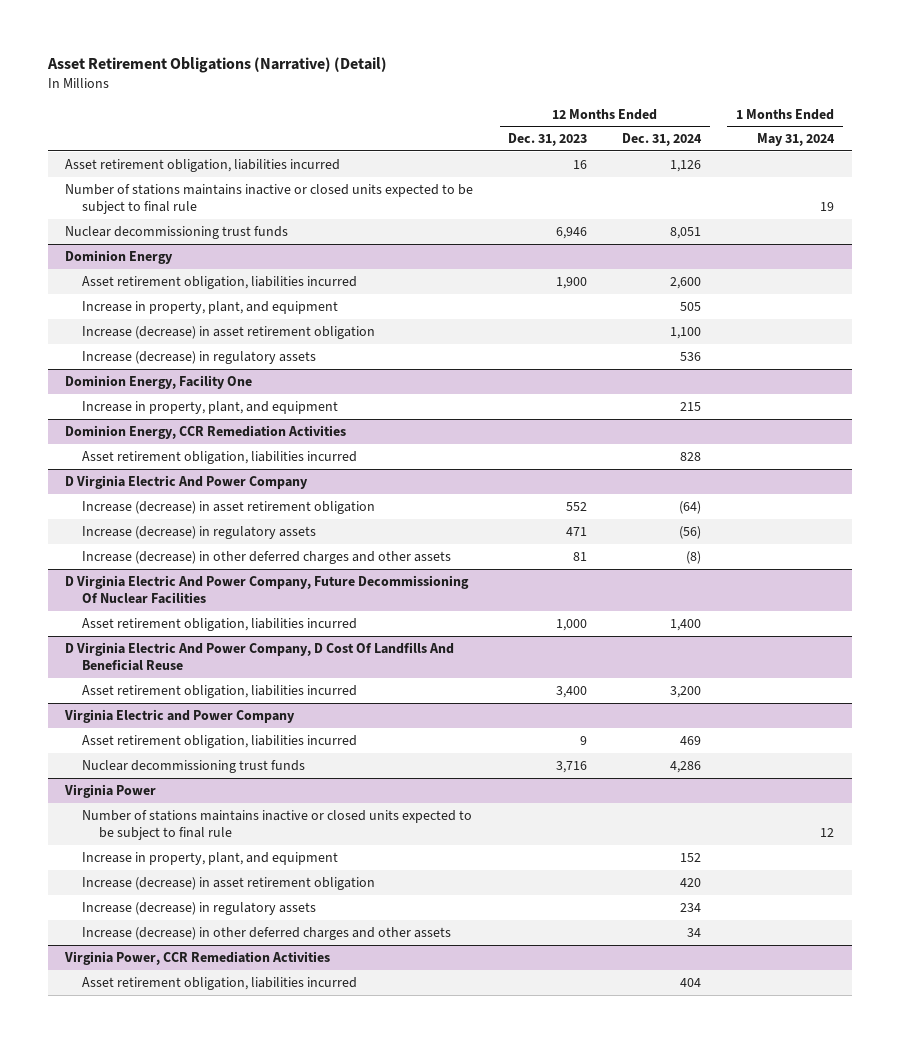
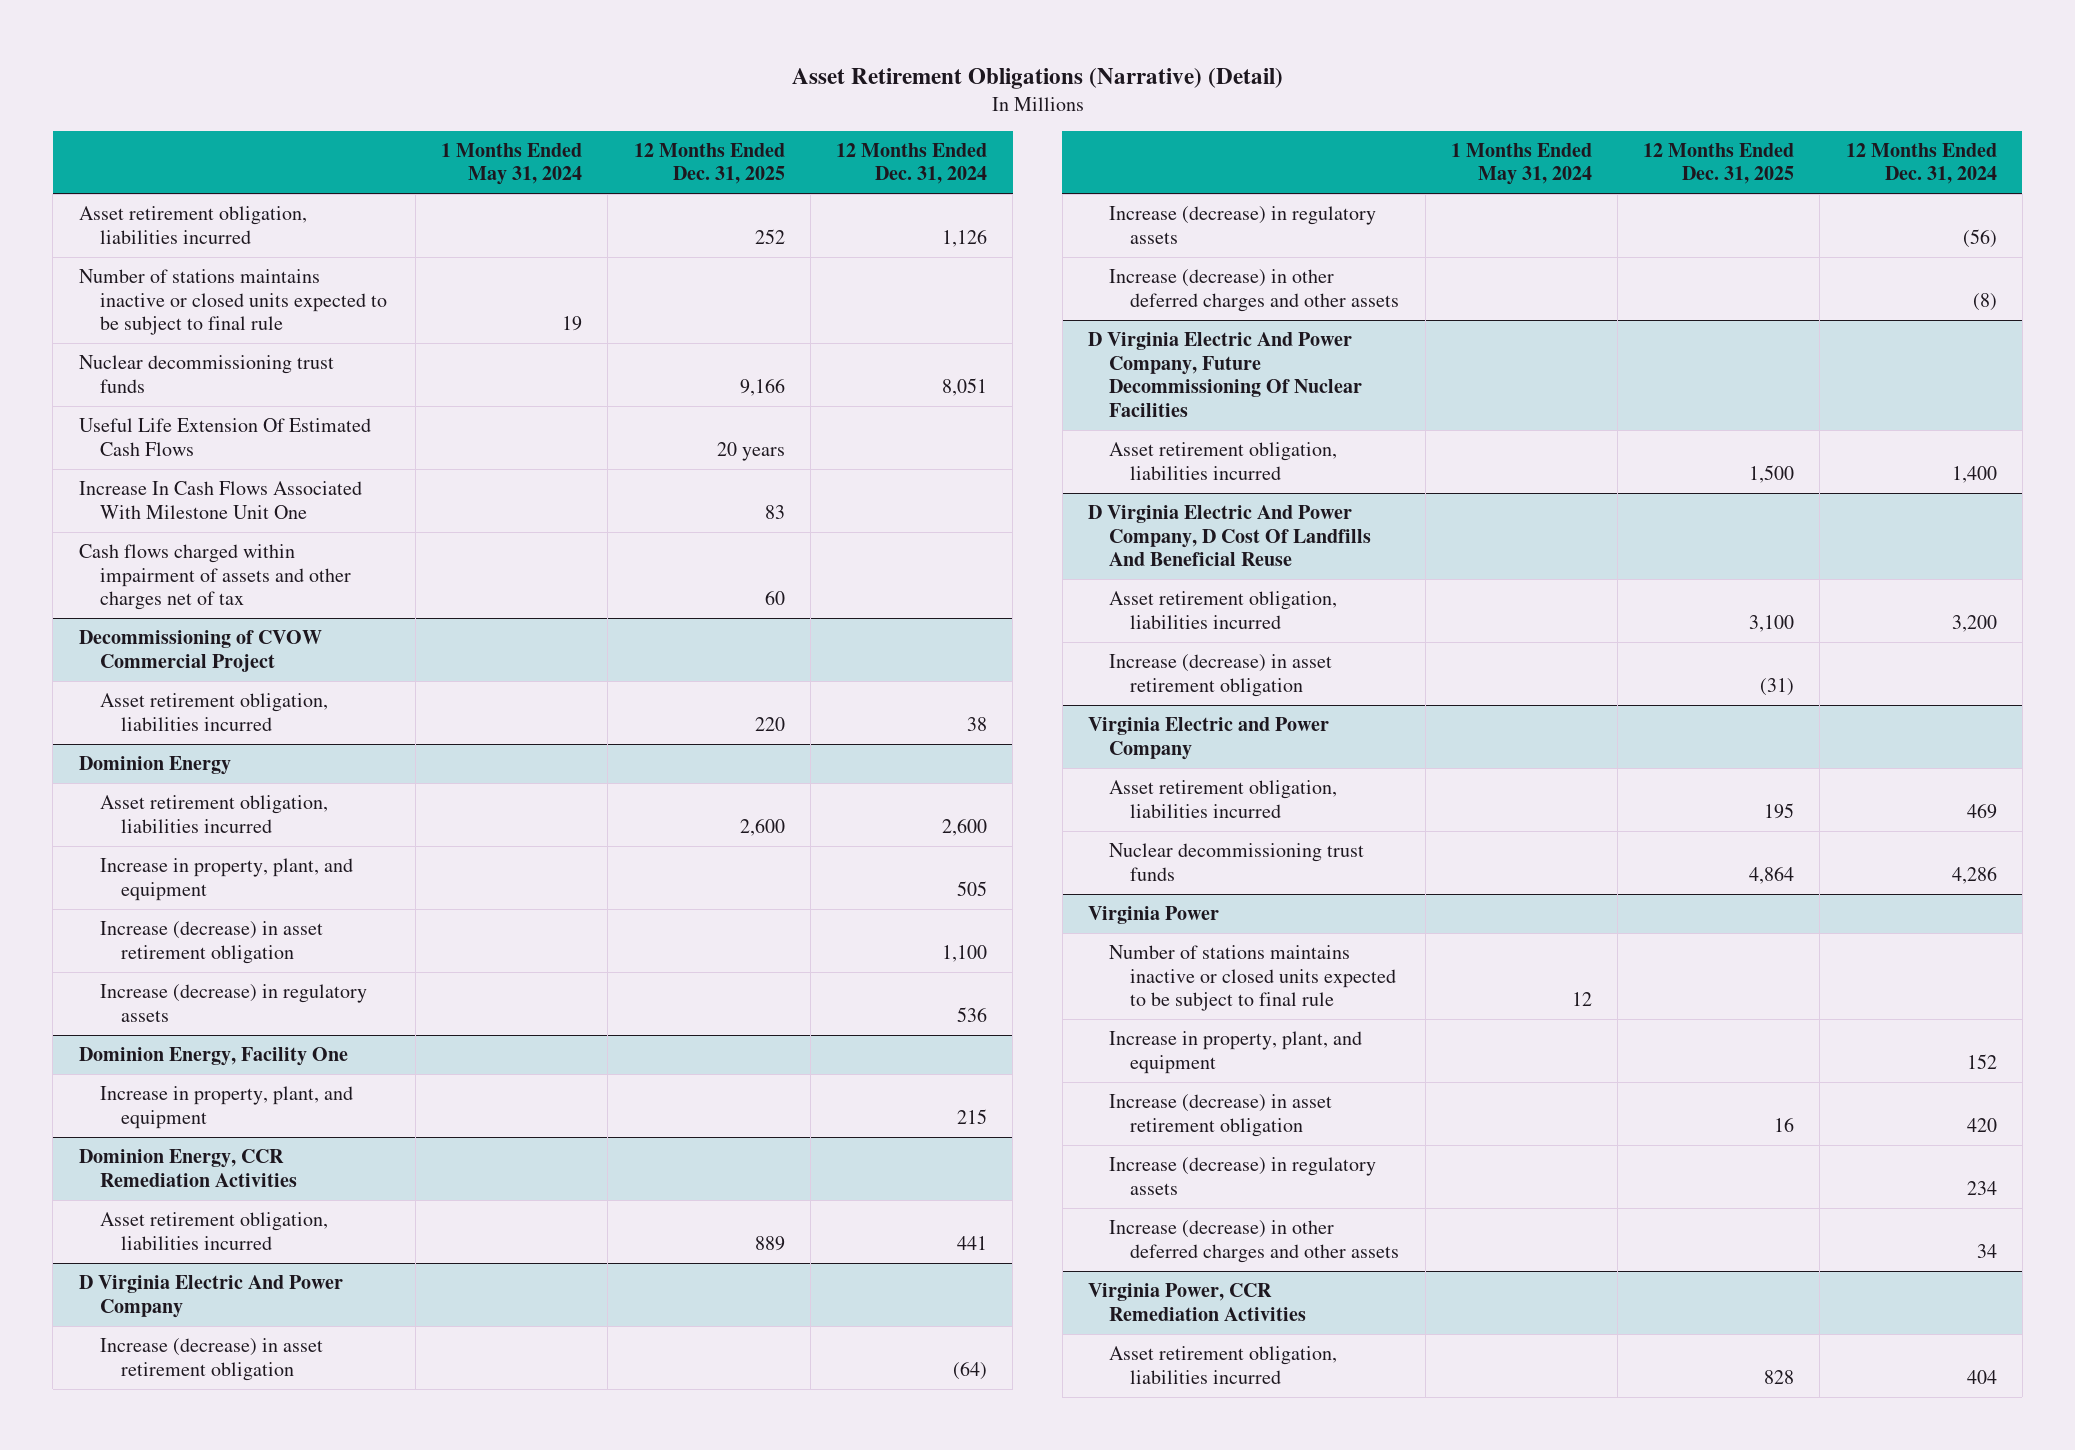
[508,133,588,147] Dec. 31, 2023 -> none
none -> [633,142,785,185] 12 Months Ended Dec. 31, 2025
none -> [78,418,371,456] Useful Life Extension Of Estimated Cash Flows
none -> [78,481,362,519] Increase In Cash Flows Associated With Milestone Unit One
none -> [78,544,351,611] Cash flows charged within impairment of assets and other charges net of tax
none -> [78,630,322,672] Decommissioning of CVOW Commercial Project
none -> [99,693,328,731] Asset retirement obligation, liabilities incurred
[680,451,702,461] 828 -> [956,1235,987,1250] 441
none -> [1109,654,1333,697] Increase (decrease) in asset retirement obligation

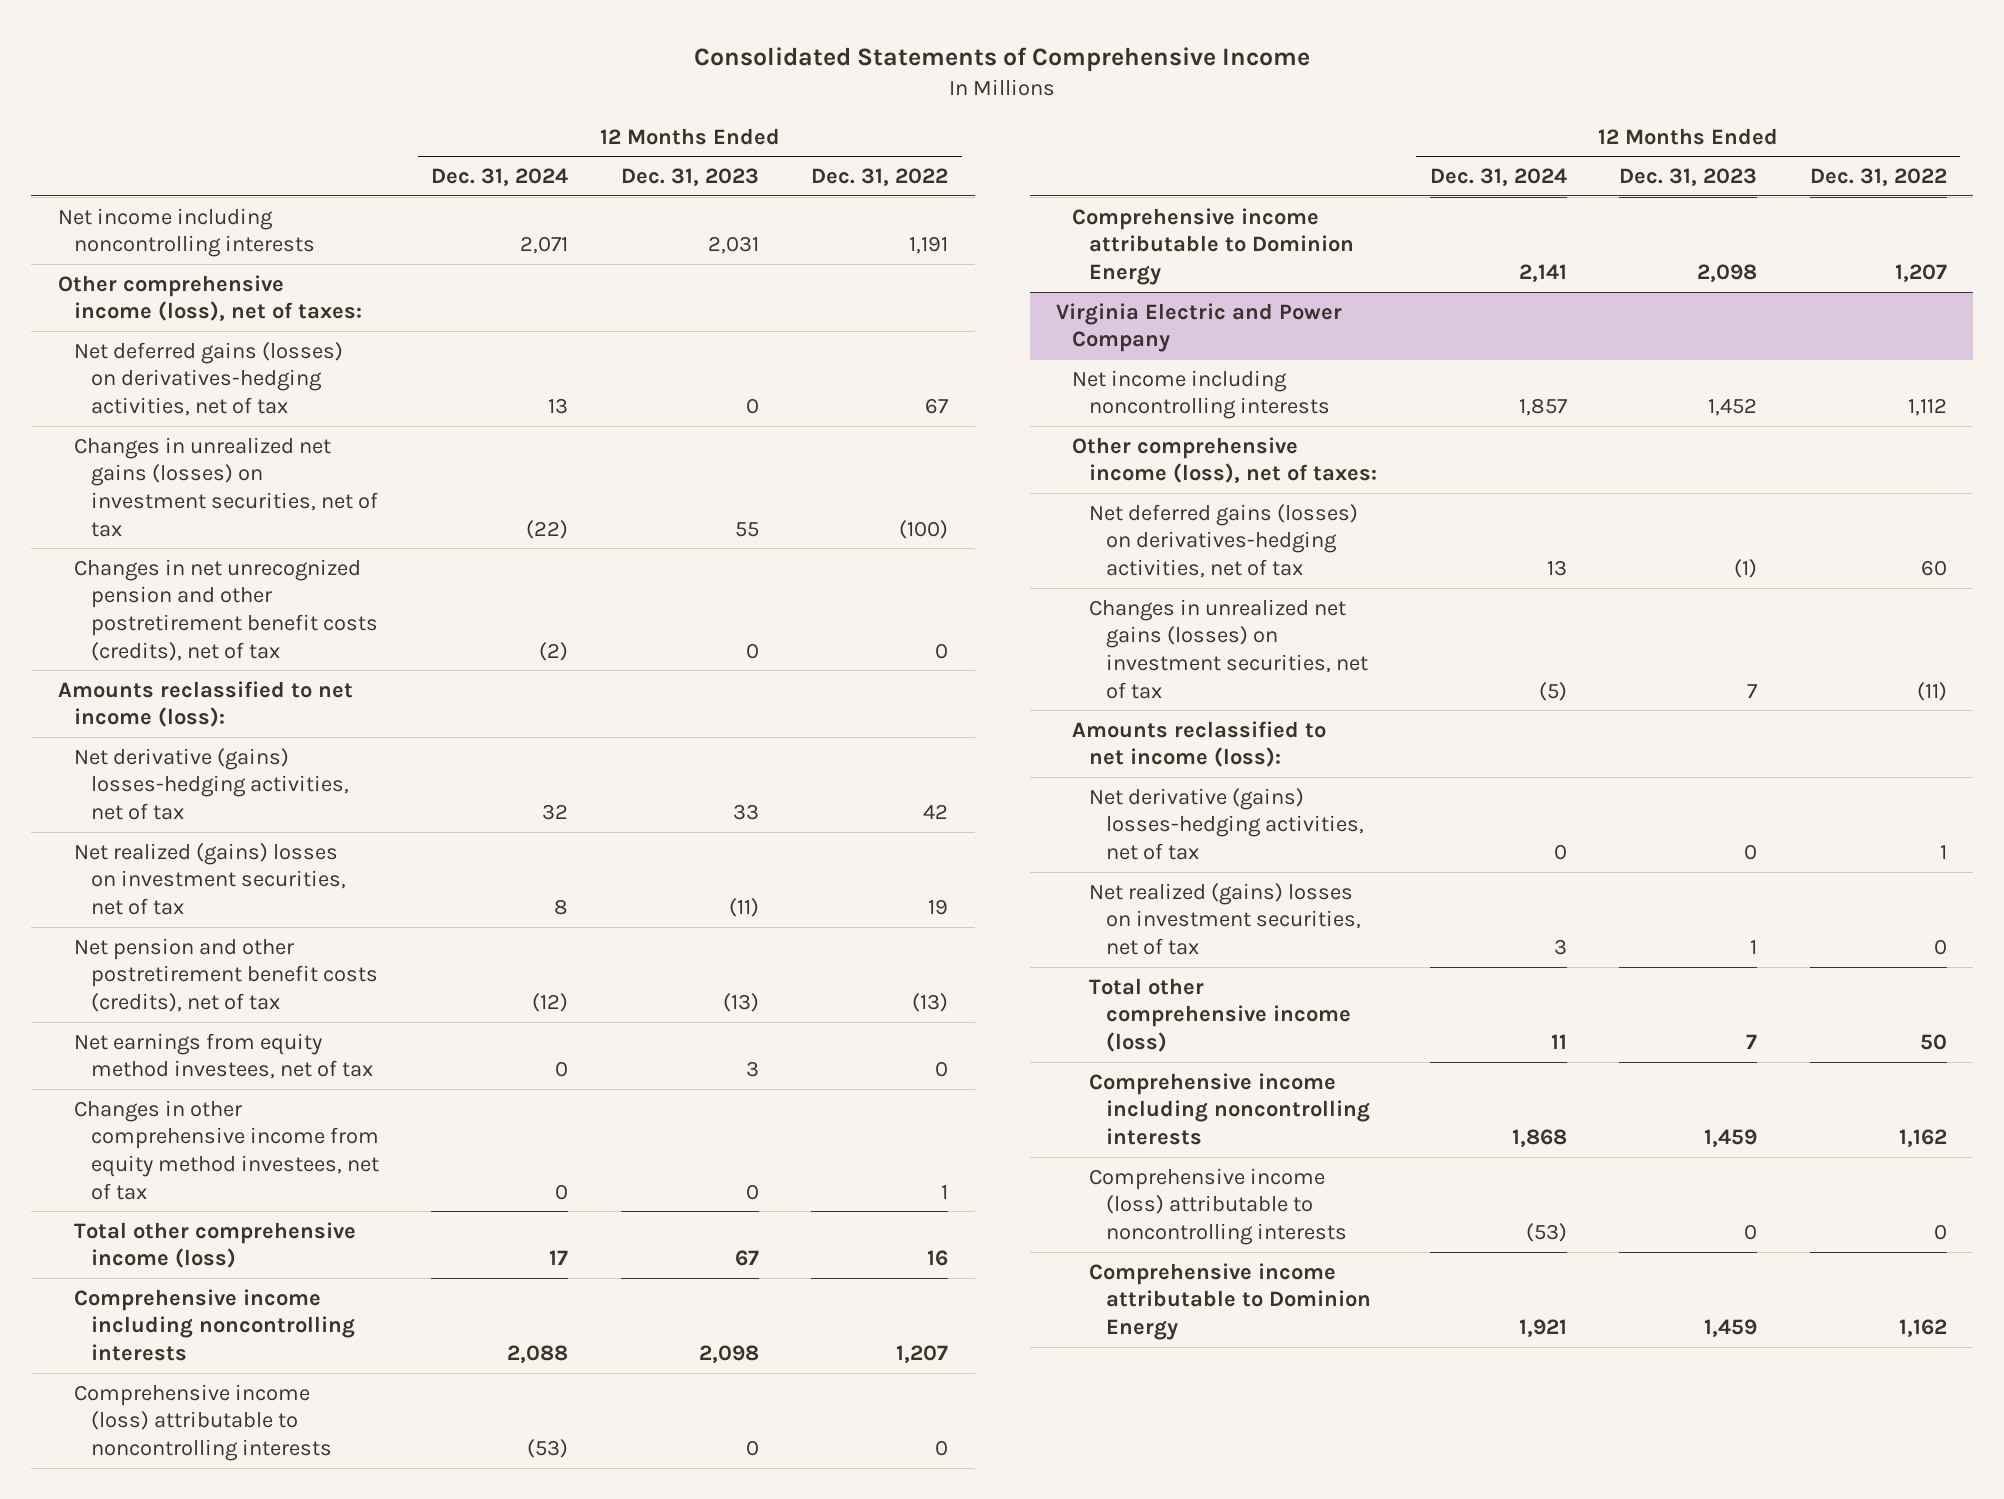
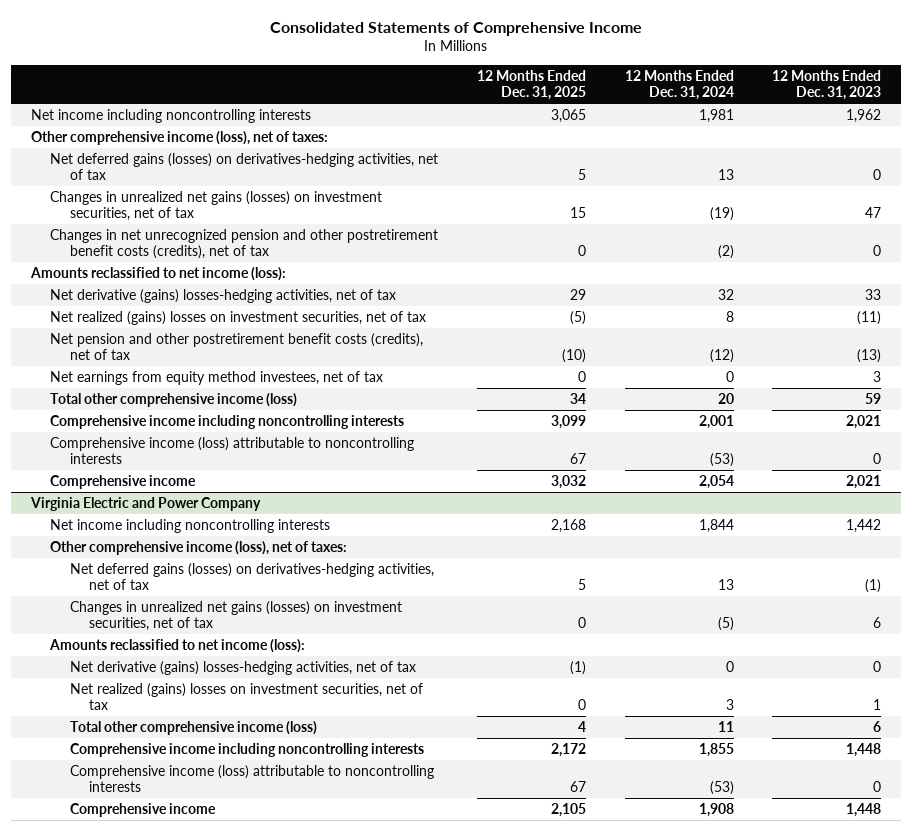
[811,168,949,187] Dec. 31, 2022 -> none
none -> [477,70,587,101] 12 Months Ended Dec. 31, 2025
[520,236,569,255] 2,071 -> [698,108,734,123] 1,981
[707,236,759,255] 2,031 -> [846,108,882,123] 1,962
[526,519,569,539] (22) -> [709,206,734,221] (19)
[734,521,759,537] 55 -> [865,206,882,218] 47
[74,1099,379,1200] Changes in other comprehensive income from equity method investees, net of tax -> none
[549,1250,569,1266] 17 -> [717,392,734,404] 20
[734,1250,759,1267] 67 -> [865,392,882,404] 59
[507,1344,569,1363] 2,088 -> [698,414,734,429] 2,001
[698,1344,759,1363] 2,098 -> [846,414,882,429] 2,021
[1072,207,1355,285] Comprehensive income attributable to Dominion Energy -> [50,474,197,489] Comprehensive income
[1518,263,1567,282] 2,141 -> [698,474,734,489] 2,054
[1697,263,1758,282] 2,098 -> [846,474,882,489] 2,021
[1518,398,1567,417] 1,857 -> [698,518,734,533] 1,844
[1708,398,1758,417] 1,452 -> [846,518,882,533] 1,442
[1747,683,1758,698] 7 -> [873,616,882,628] 6
[1746,1033,1758,1049] 7 -> [873,720,882,732] 6
[1511,1128,1567,1147] 1,868 -> [698,742,734,757] 1,855
[1704,1128,1758,1147] 1,459 -> [846,742,882,757] 1,448
[1089,1262,1371,1340] Comprehensive income attributable to Dominion Energy -> [69,802,216,817] Comprehensive income
[1518,1318,1567,1337] 1,921 -> [698,802,734,817] 1,908
[1704,1318,1758,1337] 1,459 -> [846,802,882,817] 1,448

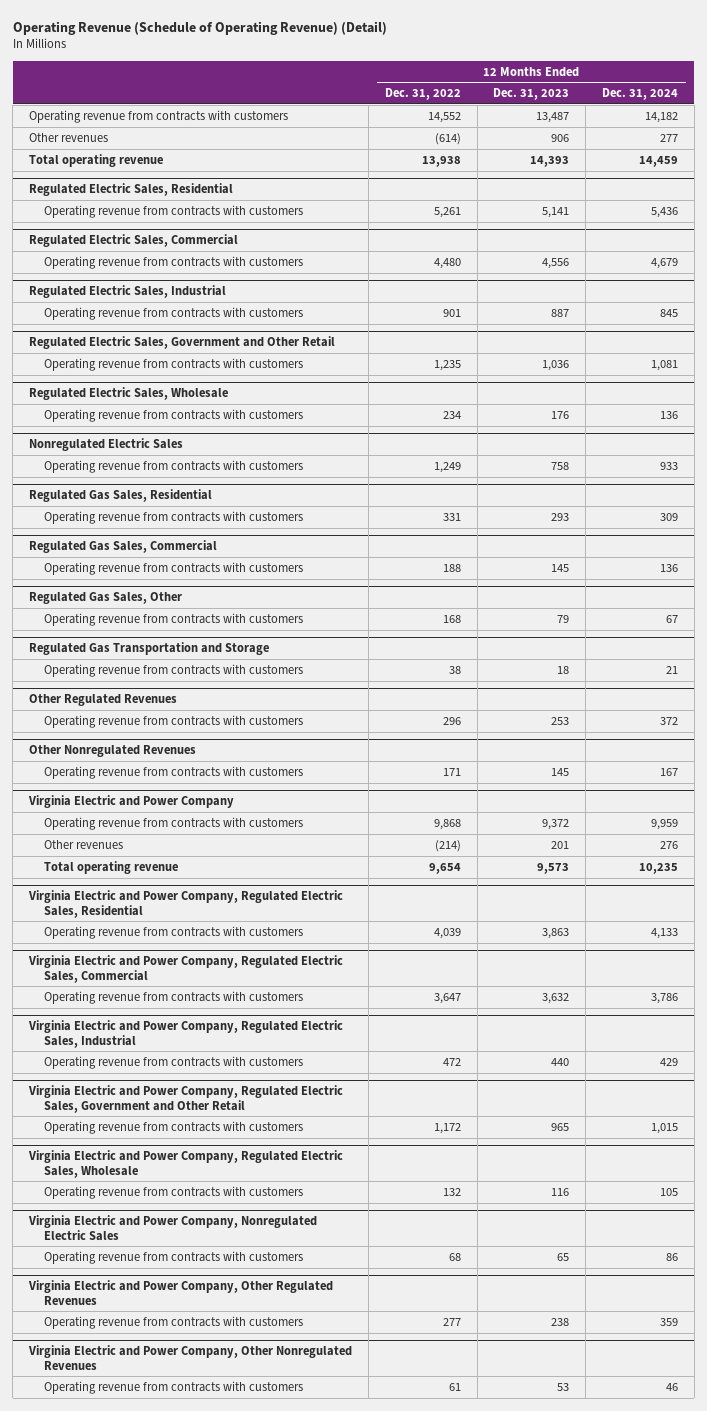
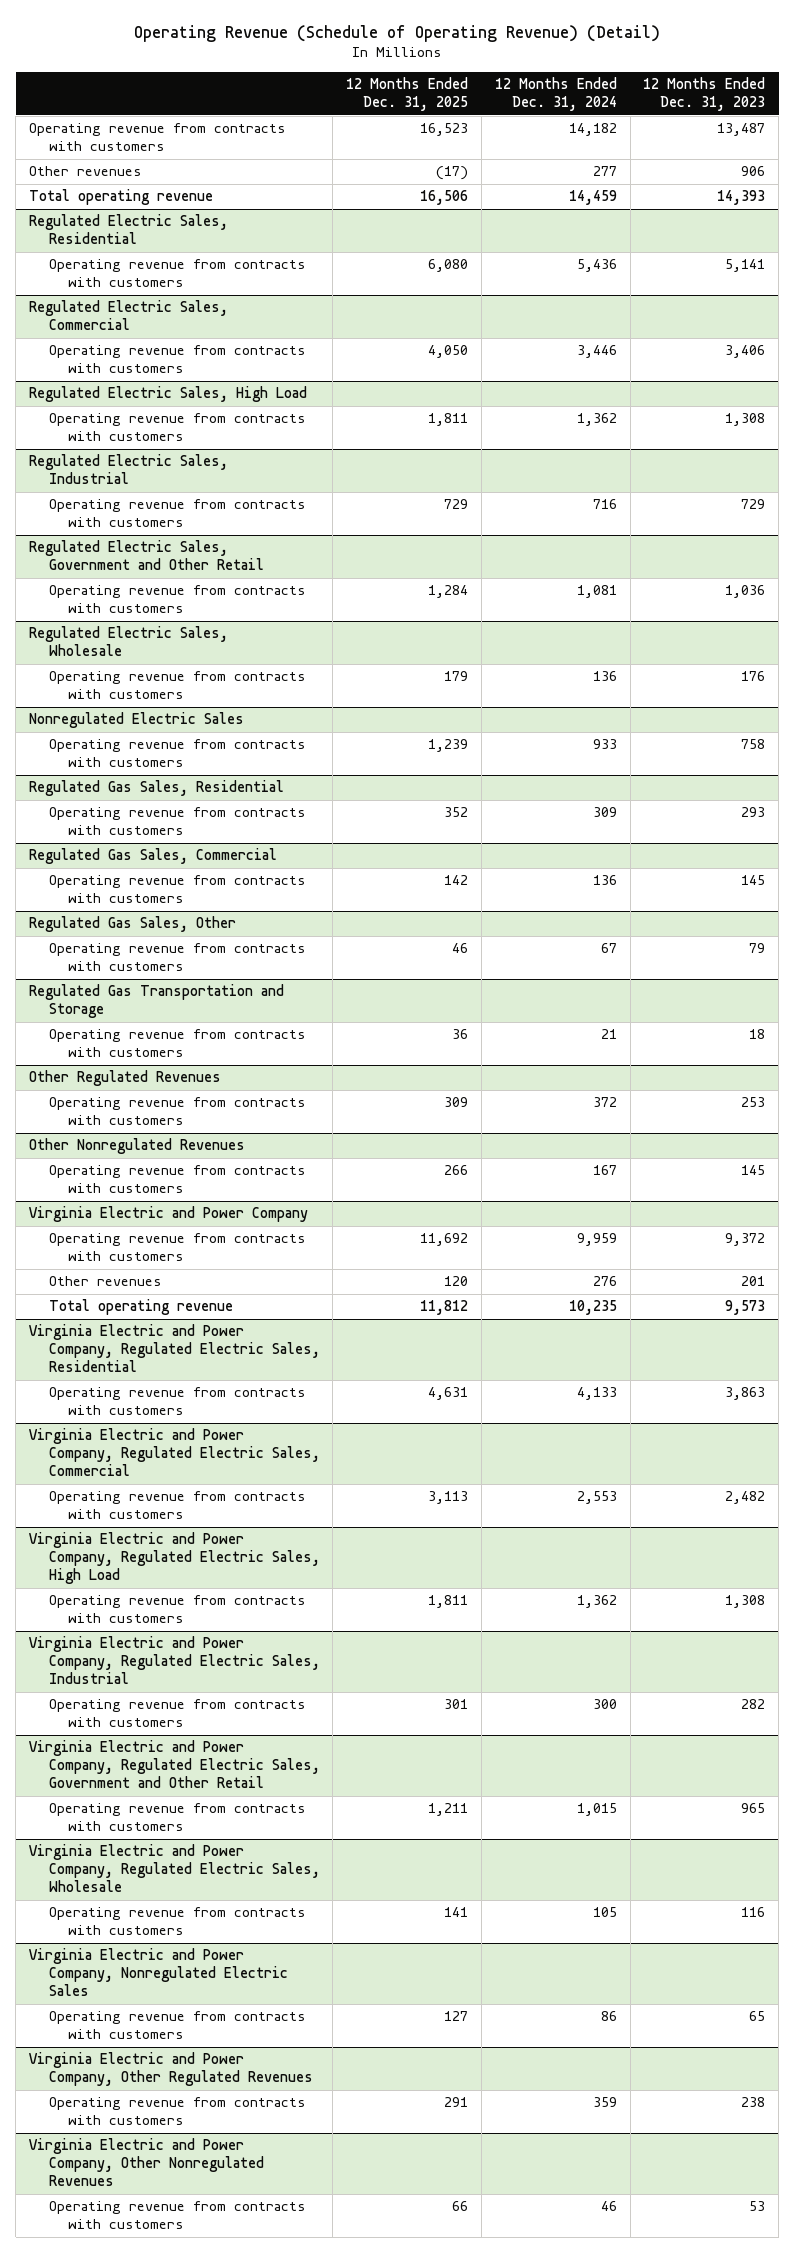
[384,88,461,101] Dec. 31, 2022 -> none
none -> [346,77,469,112] 12 Months Ended Dec. 31, 2025
[542,257,570,269] 4,556 -> [725,345,766,359] 3,406
[650,257,678,269] 4,679 -> [576,345,617,359] 3,446
none -> [29,386,308,403] Regulated Electric Sales, High Load
none -> [48,413,306,442] Operating revenue from contracts with customers
[551,308,570,317] 887 -> [741,499,766,510] 729
[659,308,678,317] 845 -> [592,499,617,510] 716
[542,992,570,1004] 3,632 -> [725,1491,766,1505] 2,482
[650,992,678,1004] 3,786 -> [576,1491,617,1505] 2,553
none -> [29,1532,320,1585] Virginia Electric and Power Company, Regulated Electric Sales, High Load
none -> [48,1595,306,1624] Operating revenue from contracts with customers
[551,1057,570,1066] 440 -> [741,1699,766,1710] 282
[659,1057,678,1066] 429 -> [592,1699,617,1710] 300

